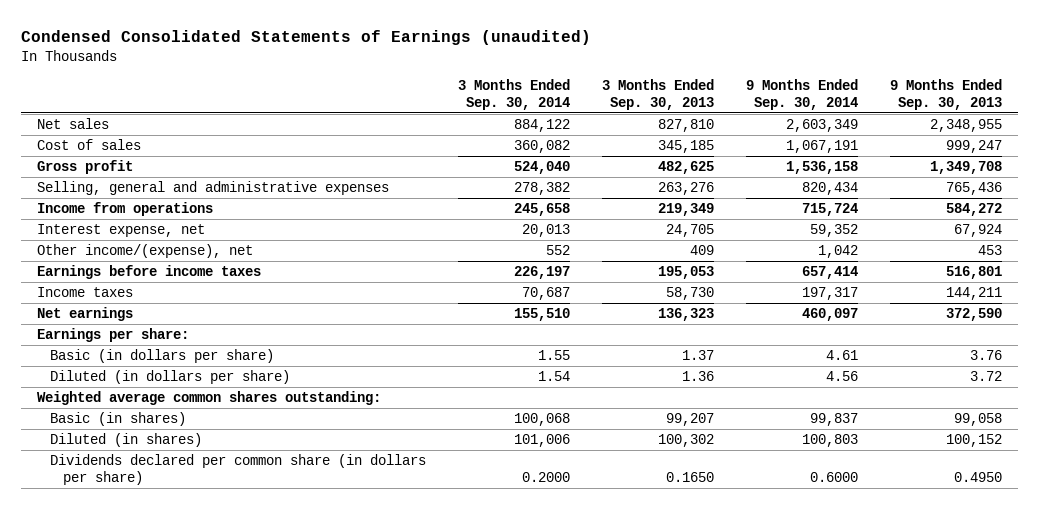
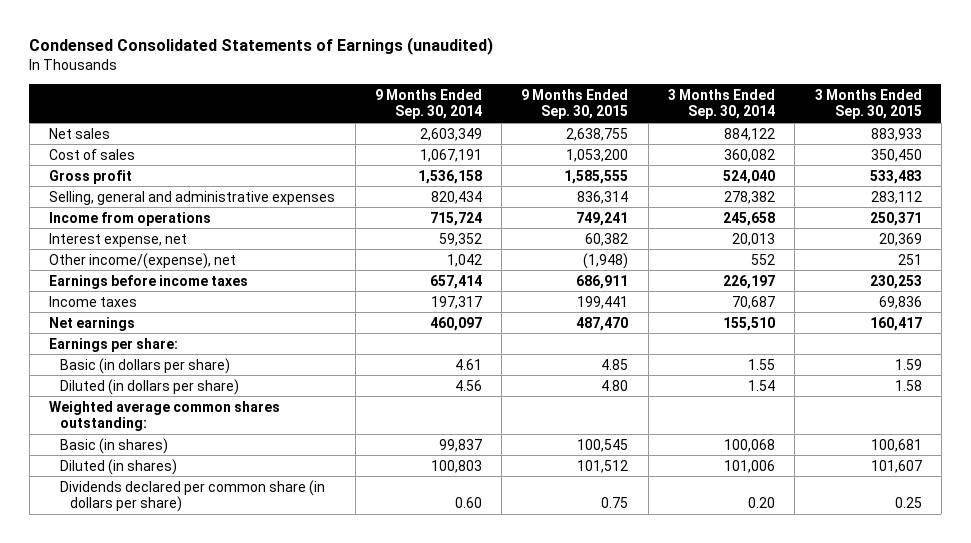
[601,78,714,110] 3 Months Ended Sep. 30, 2013 -> none
[889,78,1002,110] 9 Months Ended Sep. 30, 2013 -> none
none -> [521,88,629,120] 9 Months Ended Sep. 30, 2015
none -> [814,88,922,120] 3 Months Ended Sep. 30, 2015
[521,472,570,483] 0.2000 -> [748,497,776,509] 0.20
[809,472,858,483] 0.6000 -> [454,497,482,509] 0.60

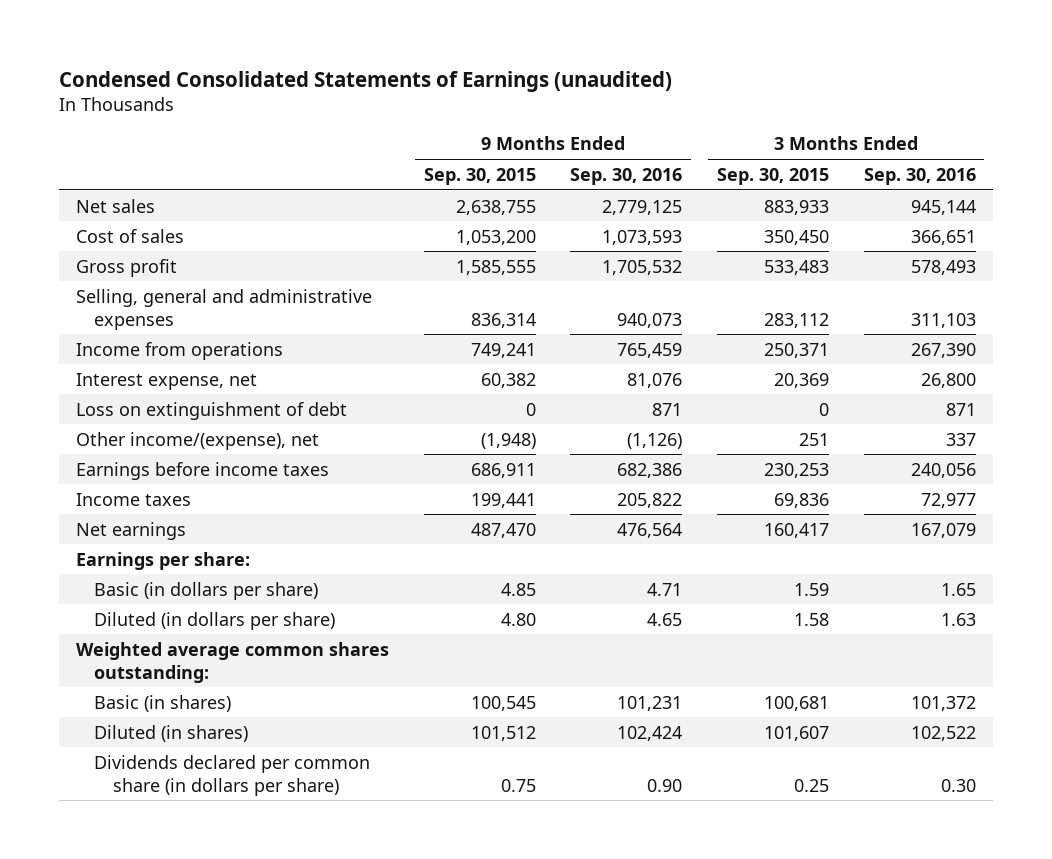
[374,88,482,120] 9 Months Ended Sep. 30, 2014 -> none
[668,88,776,120] 3 Months Ended Sep. 30, 2014 -> none
none -> [570,167,683,185] Sep. 30, 2016
none -> [863,167,976,185] Sep. 30, 2016
none -> [76,401,348,420] Loss on extinguishment of debt

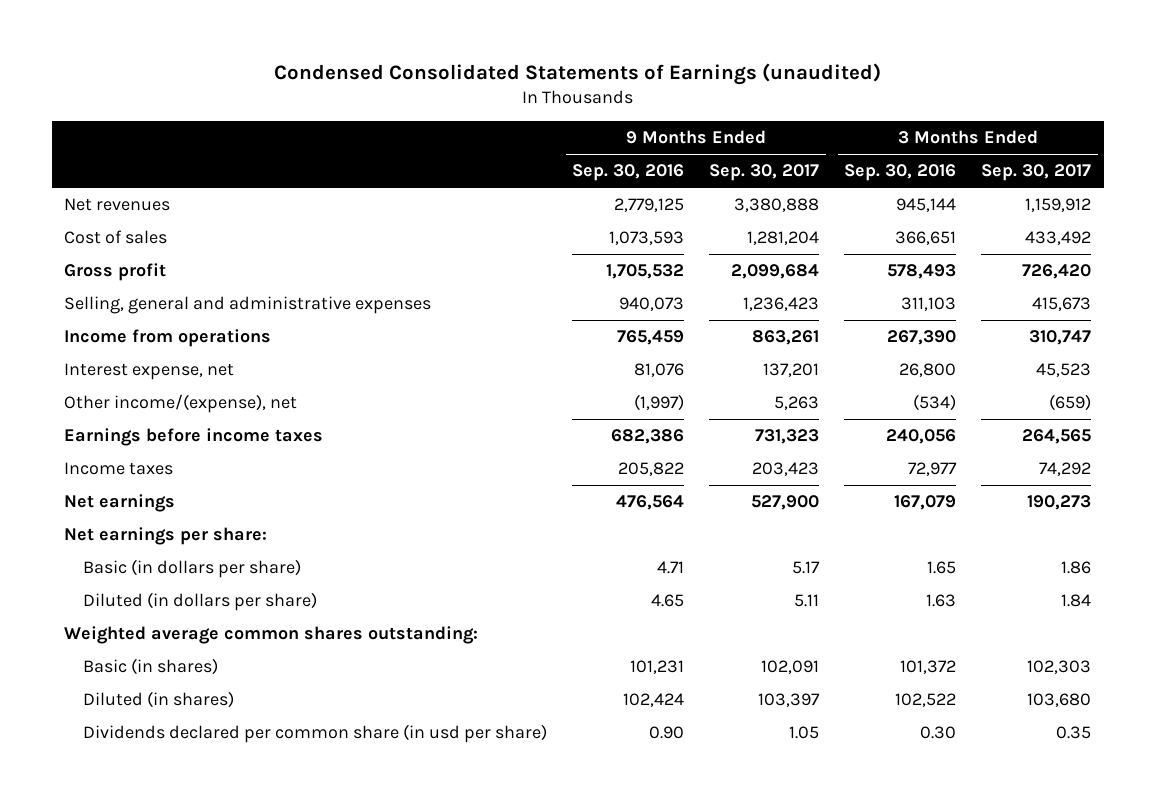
[423,167,536,185] Sep. 30, 2015 -> none
[716,167,829,185] Sep. 30, 2015 -> none
none -> [709,164,820,182] Sep. 30, 2017
none -> [981,164,1092,182] Sep. 30, 2017
[76,198,156,213] Net sales -> [64,198,171,212] Net revenues
[76,401,348,420] Loss on extinguishment of debt -> none
[627,432,683,449] (1,126) -> [634,394,685,412] (1,997)
[945,432,976,446] 337 -> [913,394,957,412] (534)
[76,551,251,570] Earnings per share: -> [64,527,268,546] Net earnings per share:
[94,754,371,796] Dividends declared per common share (in dollars per share) -> [83,724,548,744] Dividends declared per common share (in usd per share)

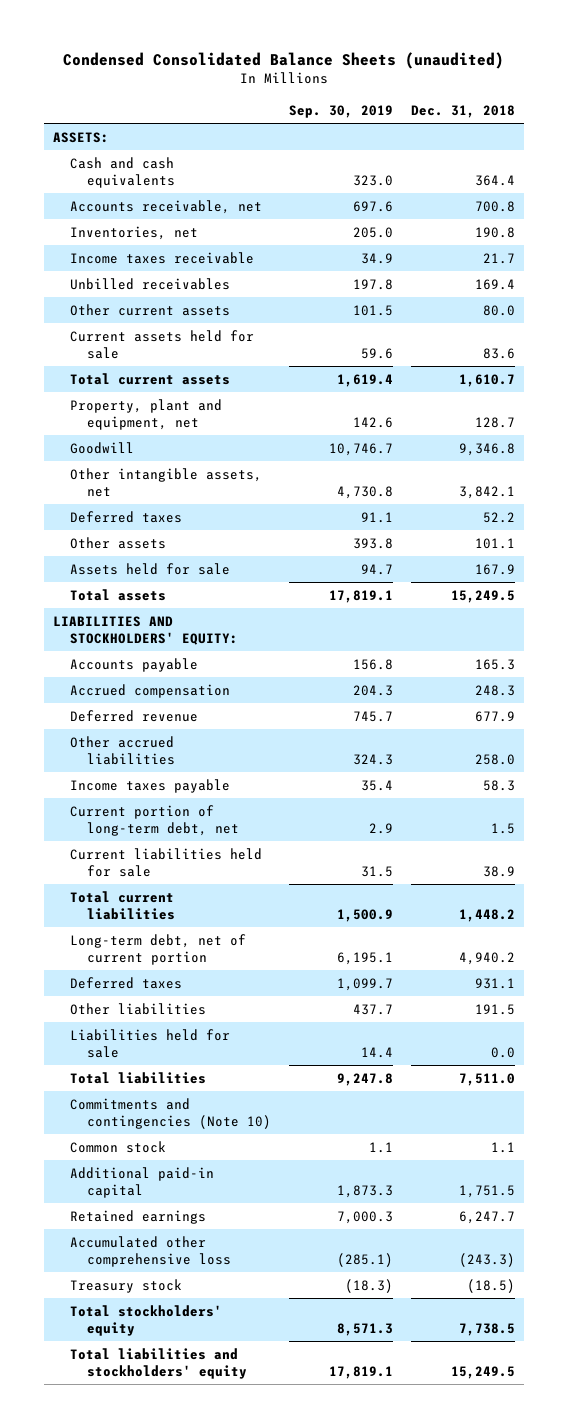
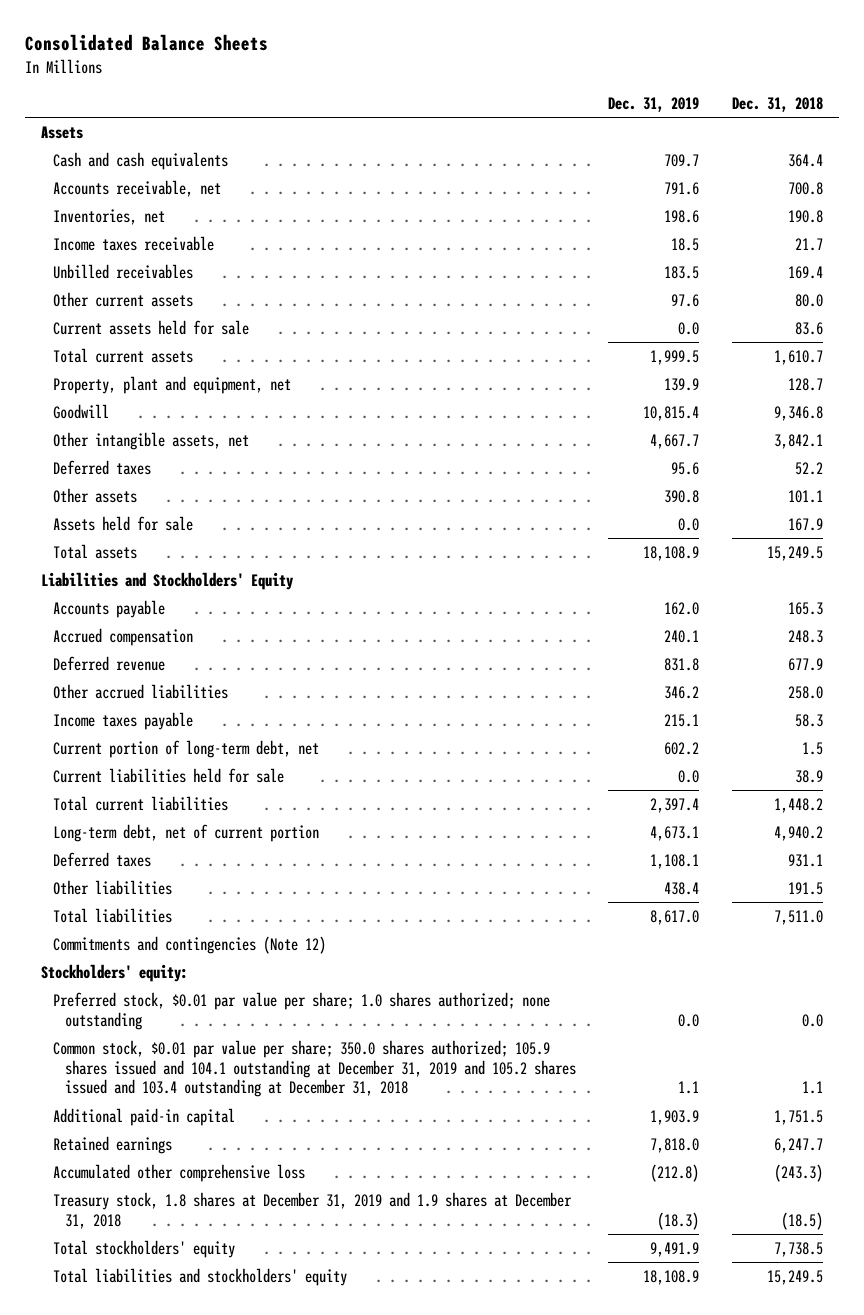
[62,51,504,69] Condensed Consolidated Balance Sheets (unaudited) -> [24,34,268,52] Consolidated Balance Sheets
[289,104,394,118] Sep. 30, 2019 -> none
none -> [608,96,700,112] Dec. 31, 2019
[52,131,109,143] ASSETS: -> [41,125,84,139] Assets
[52,615,239,645] LIABILITIES AND STOCKHOLDERS' EQUITY: -> [41,571,294,590] Liabilities and Stockholders' Equity
[70,1028,231,1058] Liabilities held for sale -> none
[70,1097,272,1129] Commitments and contingencies (Note 10) -> [53,935,327,954] Commitments and contingencies (Note 12)
none -> [41,963,189,982] Stockholders' equity:
none -> [53,991,551,1030] Preferred stock, $0.01 par value per share; 1.0 shares authorized; none outstanding
[70,1140,167,1153] Common stock -> [53,1039,577,1098] Common stock, $0.01 par value per share; 350.0 shares authorized; 105.9 shares issued and 104.1 outstanding at December 31, 2019 and 105.2 shares issued and 103.4 outstanding at December 31, 2018
[70,1278,183,1293] Treasury stock -> [53,1191,573,1229] Treasury stock, 1.8 shares at December 31, 2019 and 1.9 shares at December 31, 2018

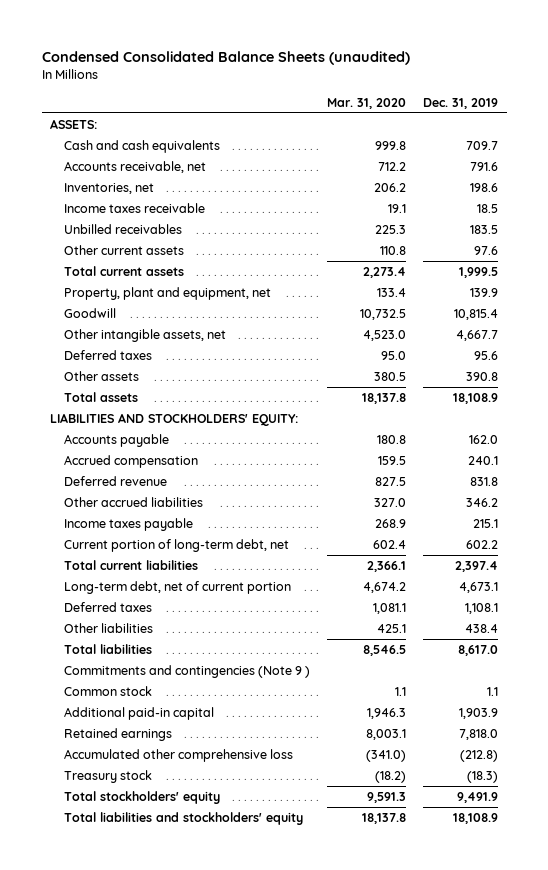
[24,34,268,52] Consolidated Balance Sheets -> [41,50,410,65] Condensed Consolidated Balance Sheets (unaudited)
[731,96,823,112] Dec. 31, 2018 -> none
none -> [327,97,407,109] Mar. 31, 2020
[41,125,84,139] Assets -> [50,119,98,130] ASSETS:
[53,319,250,335] Current assets held for sale -> none
[53,515,194,531] Assets held for sale -> none
[41,571,294,590] Liabilities and Stockholders' Equity -> [50,413,299,427] LIABILITIES AND STOCKHOLDERS' EQUITY:
[53,767,285,783] Current liabilities held for sale -> none
[41,963,189,982] Stockholders' equity: -> none
[53,991,551,1030] Preferred stock, $0.01 par value per share; 1.0 shares authorized; none outstanding -> none
[53,935,327,954] Commitments and contingencies (Note 12) -> [64,665,311,679] Commitments and contingencies (Note 9 )
[53,1039,577,1098] Common stock, $0.01 par value per share; 350.0 shares authorized; 105.9 shares issued and 104.1 outstanding at December 31, 2019 and 105.2 shares issued and 103.4 outstanding at December 31, 2018 -> [64,686,153,697] Common stock
[53,1191,573,1229] Treasury stock, 1.8 shares at December 31, 2019 and 1.9 shares at December 31, 2018 -> [64,770,153,784] Treasury stock

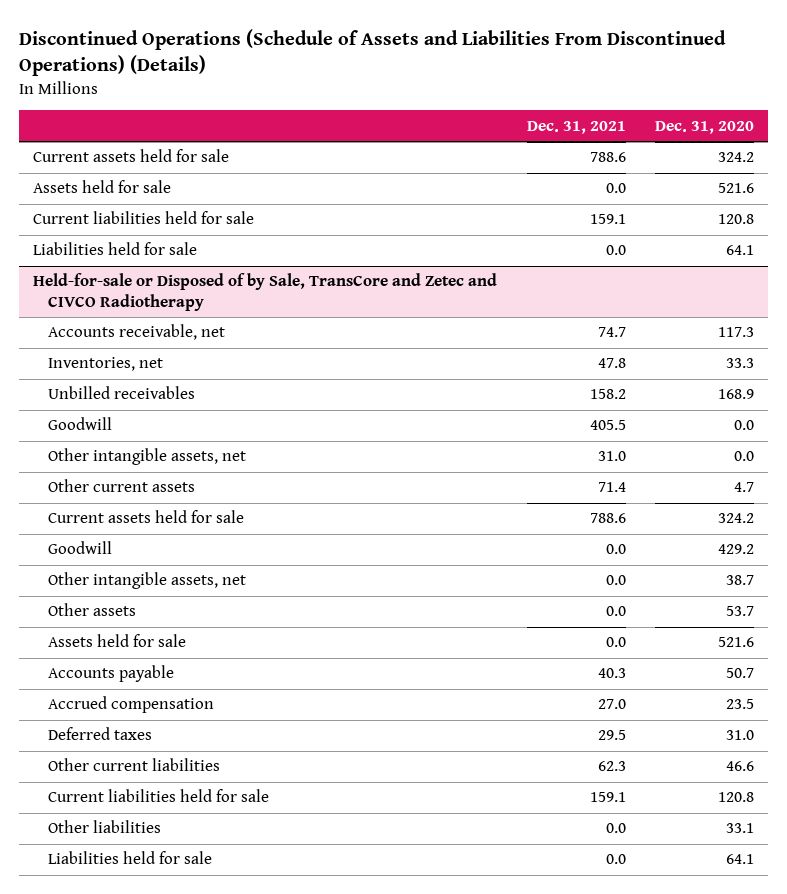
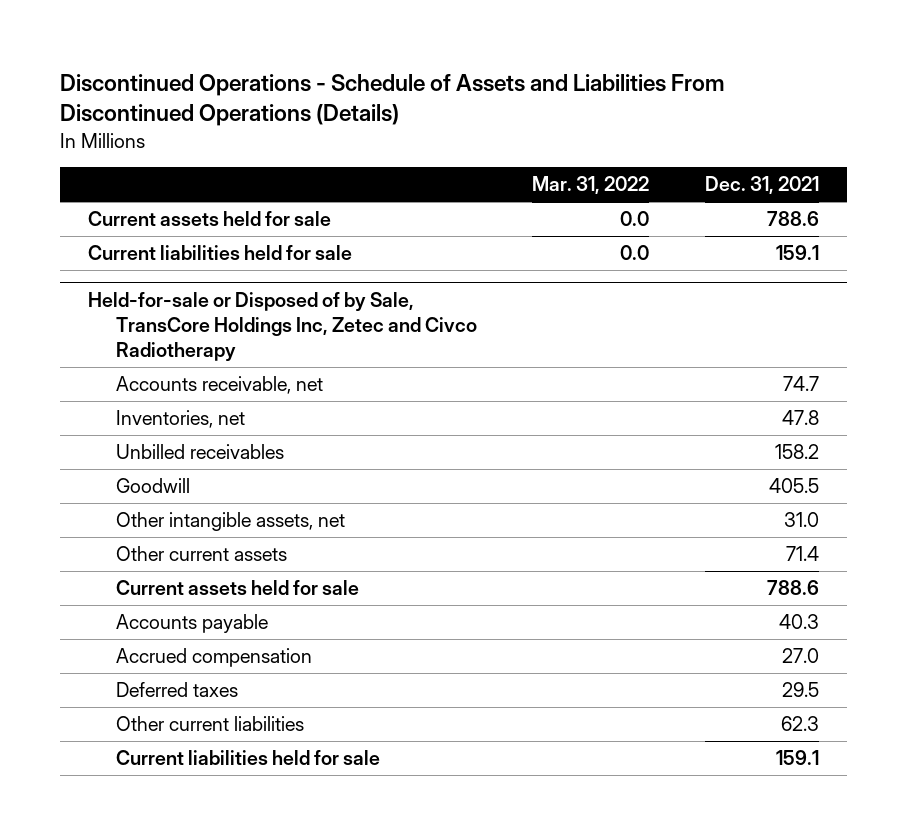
[18,28,726,76] Discontinued Operations (Schedule of Assets and Liabilities From Discontinued Operations) (Details) -> [60,73,726,127] Discontinued Operations - Schedule of Assets and Liabilities From Discontinued Operations (Details)
[654,120,754,134] Dec. 31, 2020 -> none
none -> [532,176,650,195] Mar. 31, 2022
[33,180,172,194] Assets held for sale -> none
[33,242,198,256] Liabilities held for sale -> none
[33,273,498,312] Held-for-sale or Disposed of by Sale, TransCore and Zetec and CIVCO Radiotherapy -> [88,291,477,362] Held-for-sale or Disposed of by Sale, TransCore Holdings Inc, Zetec and Civco Radiotherapy
[48,541,113,555] Goodwill -> none
[48,572,247,590] Other intangible assets, net -> none
[48,603,137,617] Other assets -> none
[48,634,187,648] Assets held for sale -> none
[48,820,162,834] Other liabilities -> none
[48,851,213,865] Liabilities held for sale -> none

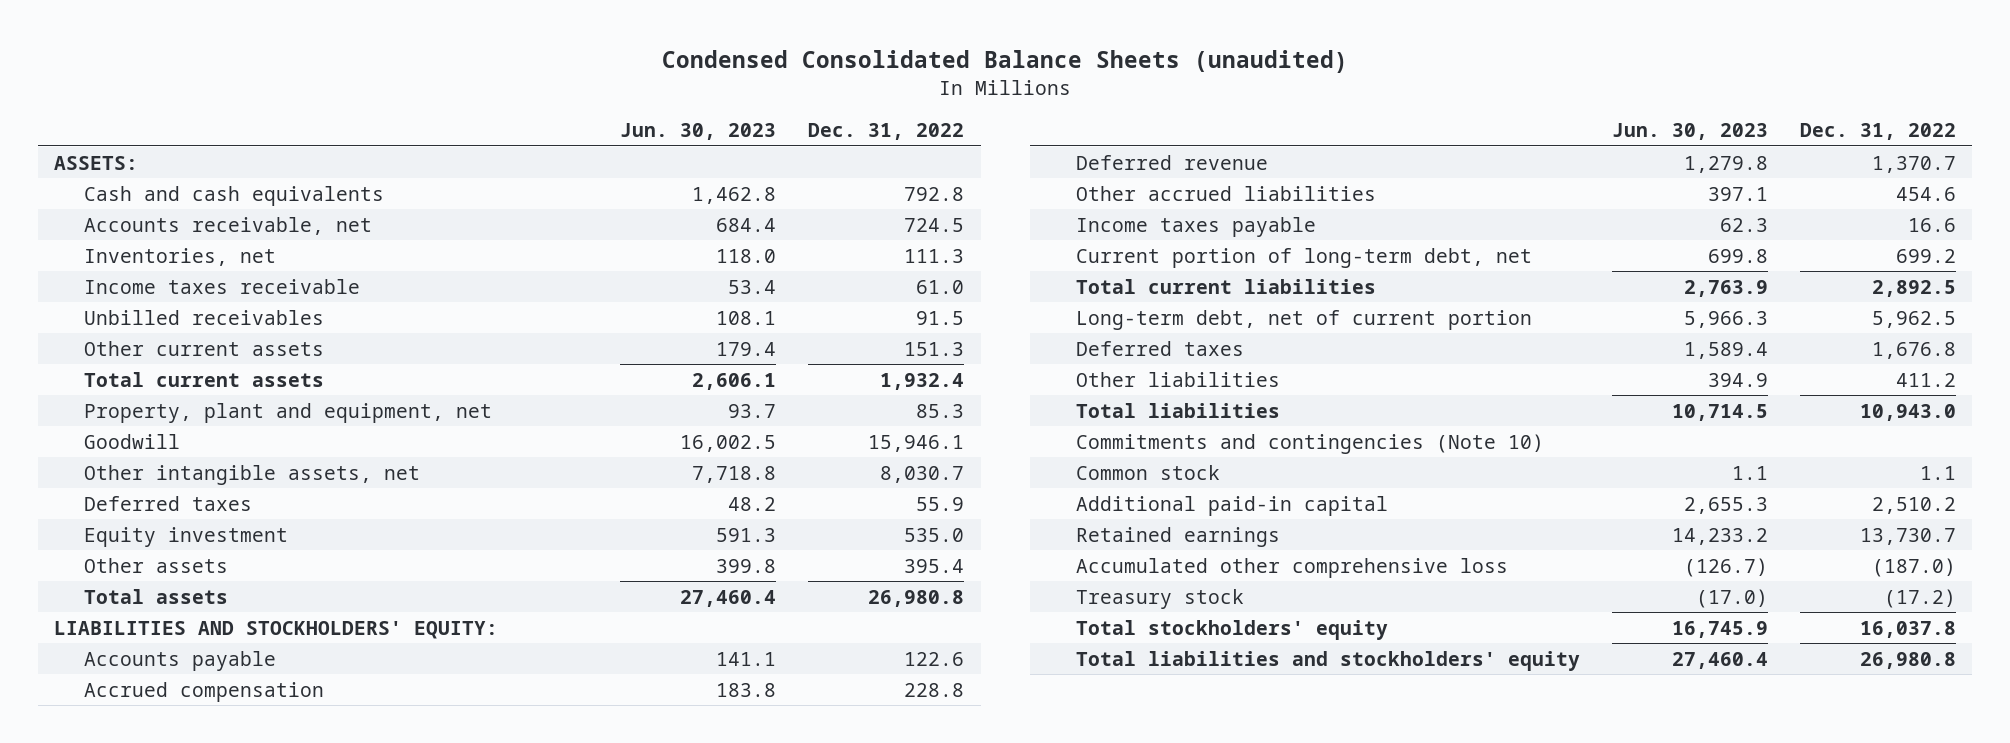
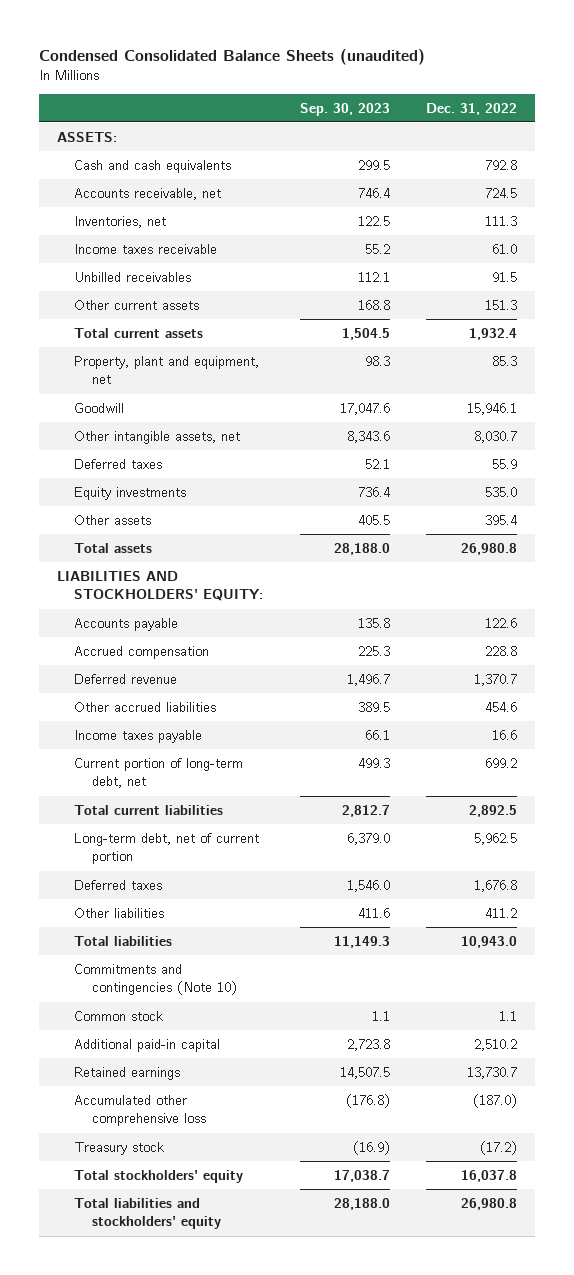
[620,123,777,141] Jun. 30, 2023 -> none
none -> [299,102,390,116] Sep. 30, 2023
[83,526,288,547] Equity investment -> [74,486,187,500] Equity investments

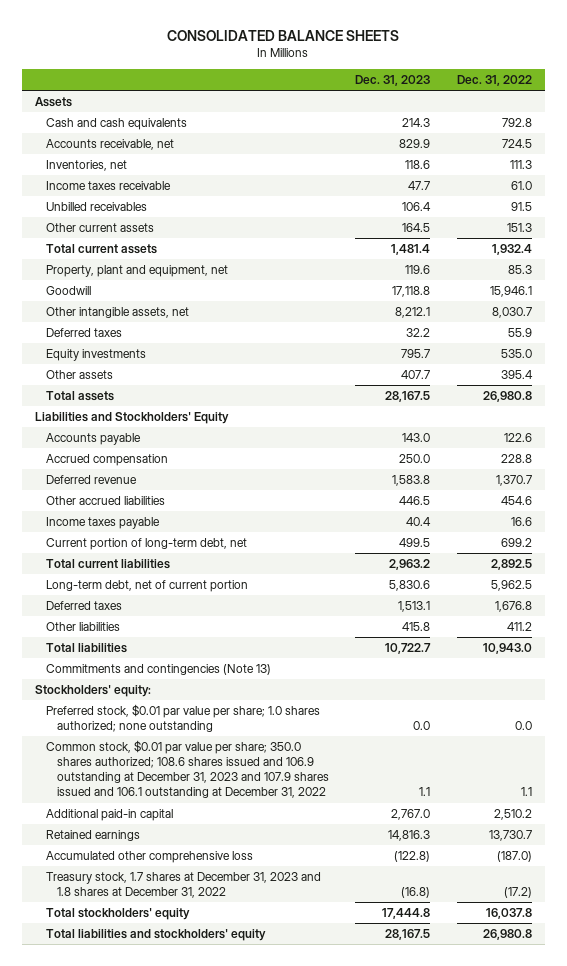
[38,48,425,65] Condensed Consolidated Balance Sheets (unaudited) -> [167,29,400,41] CONSOLIDATED BALANCE SHEETS
[299,102,390,116] Sep. 30, 2023 -> none
none -> [355,75,431,87] Dec. 31, 2023
[56,131,117,142] ASSETS: -> [35,97,73,108] Assets
[56,570,264,602] LIABILITIES AND STOCKHOLDERS' EQUITY: -> [35,412,230,425] Liabilities and Stockholders' Equity
[74,963,238,996] Commitments and contingencies (Note 10) -> [45,664,271,676] Commitments and contingencies (Note 13)
none -> [35,685,152,698] Stockholders' equity:
none -> [45,704,320,733] Preferred stock, $0.01 par value per share; 1.0 shares authorized; none outstanding
[74,1010,164,1021] Common stock -> [45,740,329,799] Common stock, $0.01 par value per share; 350.0 shares authorized; 108.6 shares issued and 106.9 outstanding at December 31, 2023 and 107.9 shares issued and 106.1 outstanding at December 31, 2022
[74,1141,165,1155] Treasury stock -> [45,872,321,899] Treasury stock, 1.7 shares at December 31, 2023 and 1.8 shares at December 31, 2022

